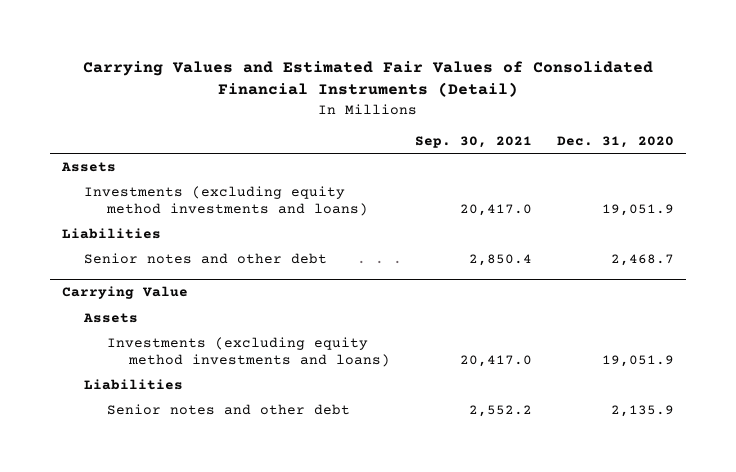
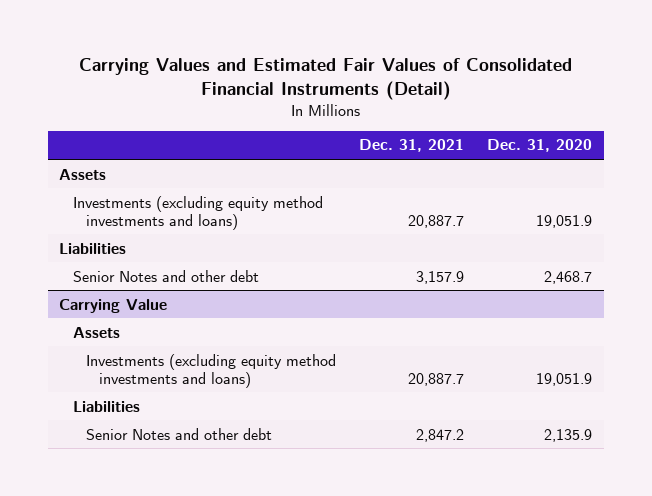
[414,135,532,148] Sep. 30, 2021 -> none
none -> [359,139,465,153] Dec. 31, 2021
[84,252,328,264] Senior notes and other debt -> [72,269,259,282] Senior Notes and other debt
[106,403,350,415] Senior notes and other debt -> [85,427,272,440] Senior Notes and other debt

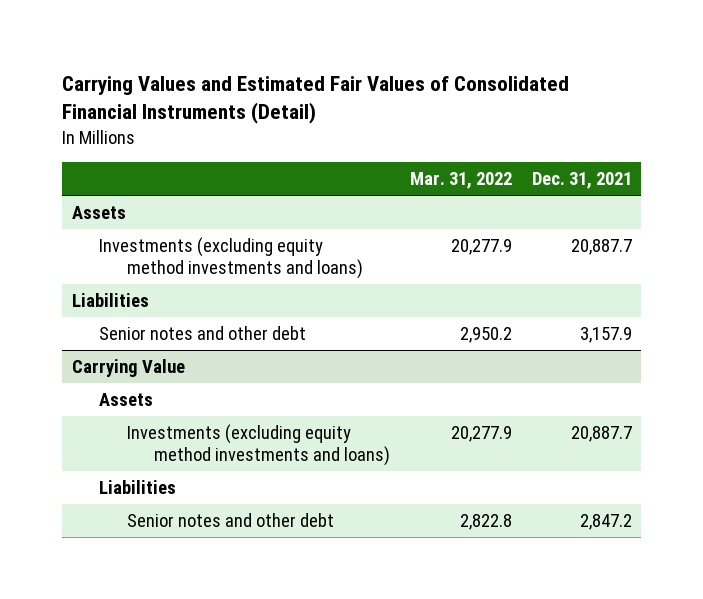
[487,139,593,153] Dec. 31, 2020 -> none
none -> [409,172,512,190] Mar. 31, 2022
[72,269,259,282] Senior Notes and other debt -> [99,325,307,340] Senior notes and other debt
[85,427,272,440] Senior Notes and other debt -> [126,512,334,527] Senior notes and other debt

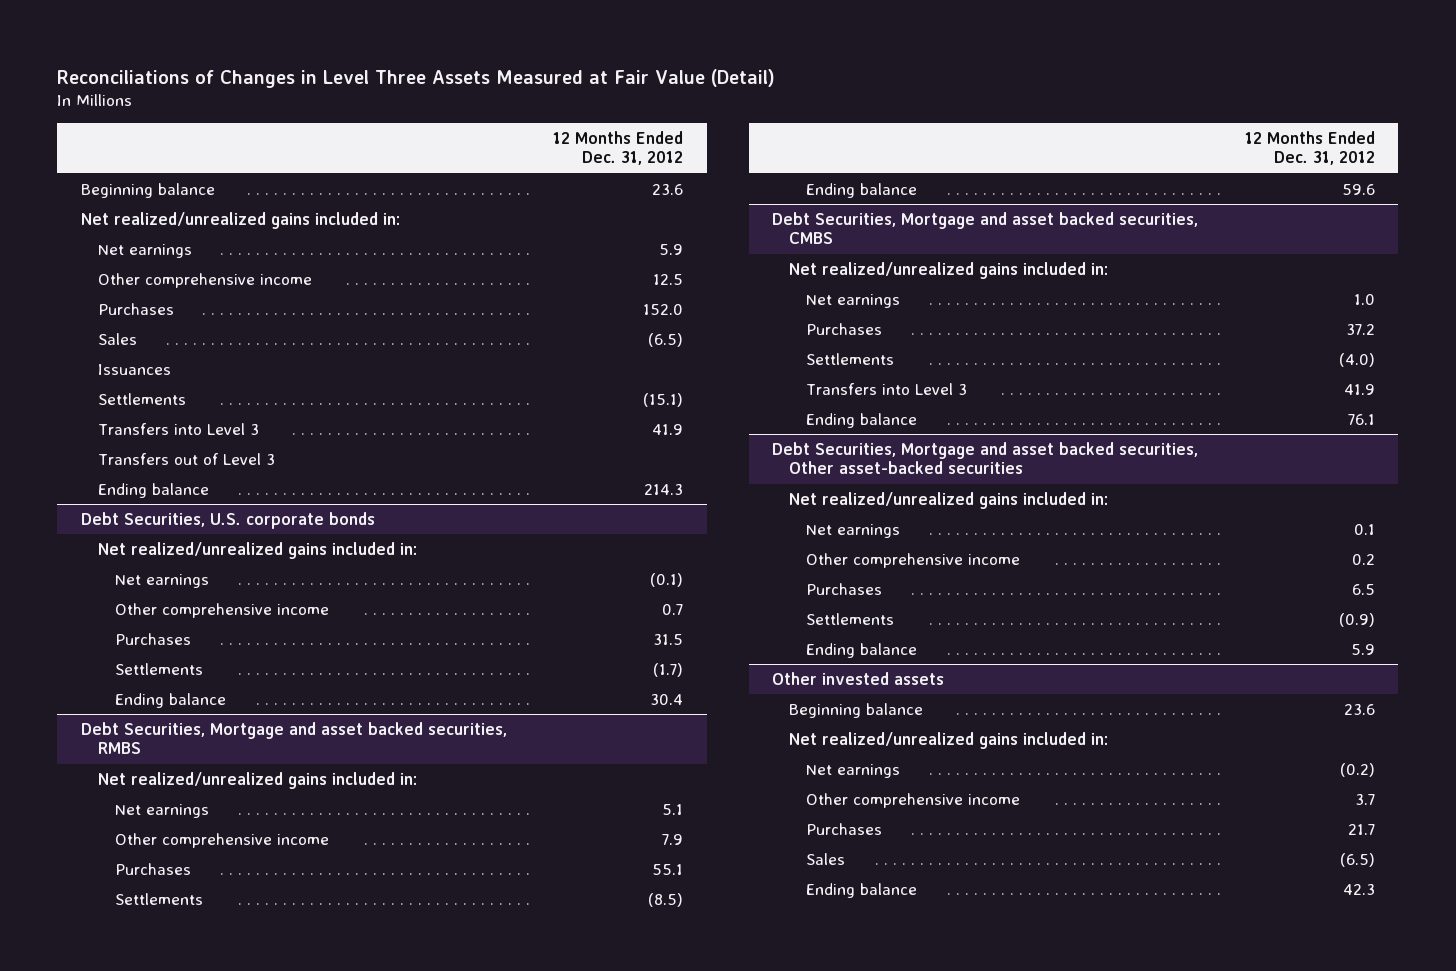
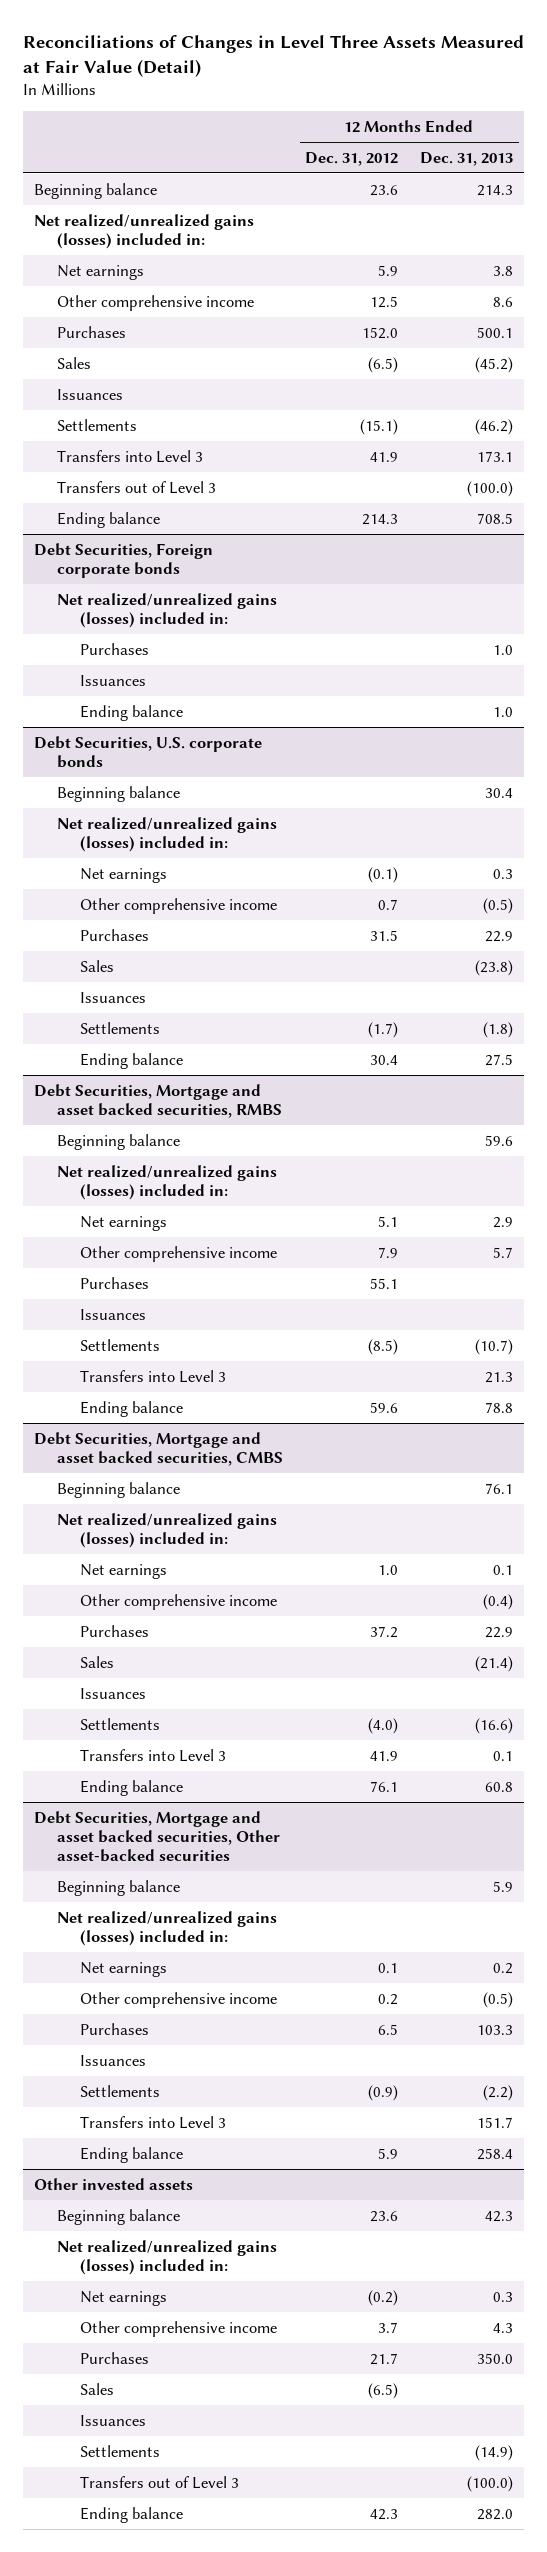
none -> [420,151,514,166] Dec. 31, 2013
[80,211,400,229] Net realized/unrealized gains included in: -> [33,213,254,249] Net realized/unrealized gains (losses) included in:
none -> [33,542,213,578] Debt Securities, Foreign corporate bonds
none -> [56,592,277,628] Net realized/unrealized gains (losses) included in:
none -> [80,642,150,655] Purchases
none -> [80,674,147,686] Issuances
none -> [80,704,184,721] Ending balance
none -> [56,785,180,802] Beginning balance
[97,541,417,559] Net realized/unrealized gains included in: -> [56,816,277,852] Net realized/unrealized gains (losses) included in:
none -> [80,959,115,972] Sales
none -> [80,991,147,1003] Issuances
none -> [56,1133,180,1150] Beginning balance
[97,771,417,789] Net realized/unrealized gains included in: -> [56,1164,277,1200] Net realized/unrealized gains (losses) included in:
none -> [80,1308,147,1320] Issuances
none -> [80,1369,227,1383] Transfers into Level 3
none -> [56,1481,180,1498] Beginning balance
[789,261,1109,279] Net realized/unrealized gains included in: -> [56,1512,277,1548] Net realized/unrealized gains (losses) included in:
none -> [80,1593,278,1610] Other comprehensive income
none -> [80,1655,115,1668] Sales
none -> [80,1687,147,1699] Issuances
none -> [56,1879,180,1896] Beginning balance
[789,491,1109,509] Net realized/unrealized gains included in: -> [56,1910,277,1946] Net realized/unrealized gains (losses) included in:
none -> [80,2054,147,2066] Issuances
none -> [80,2115,227,2129] Transfers into Level 3
[789,731,1109,749] Net realized/unrealized gains included in: -> [56,2239,277,2275] Net realized/unrealized gains (losses) included in:
none -> [80,2414,147,2426] Issuances
none -> [80,2444,161,2457] Settlements
none -> [80,2475,240,2489] Transfers out of Level 3

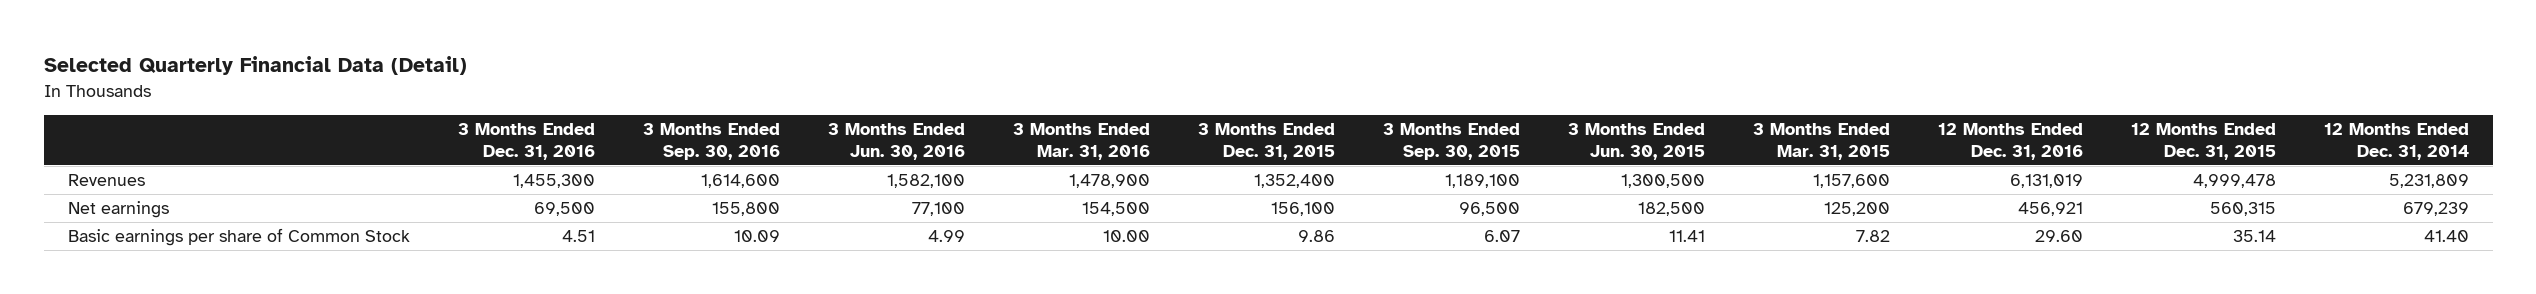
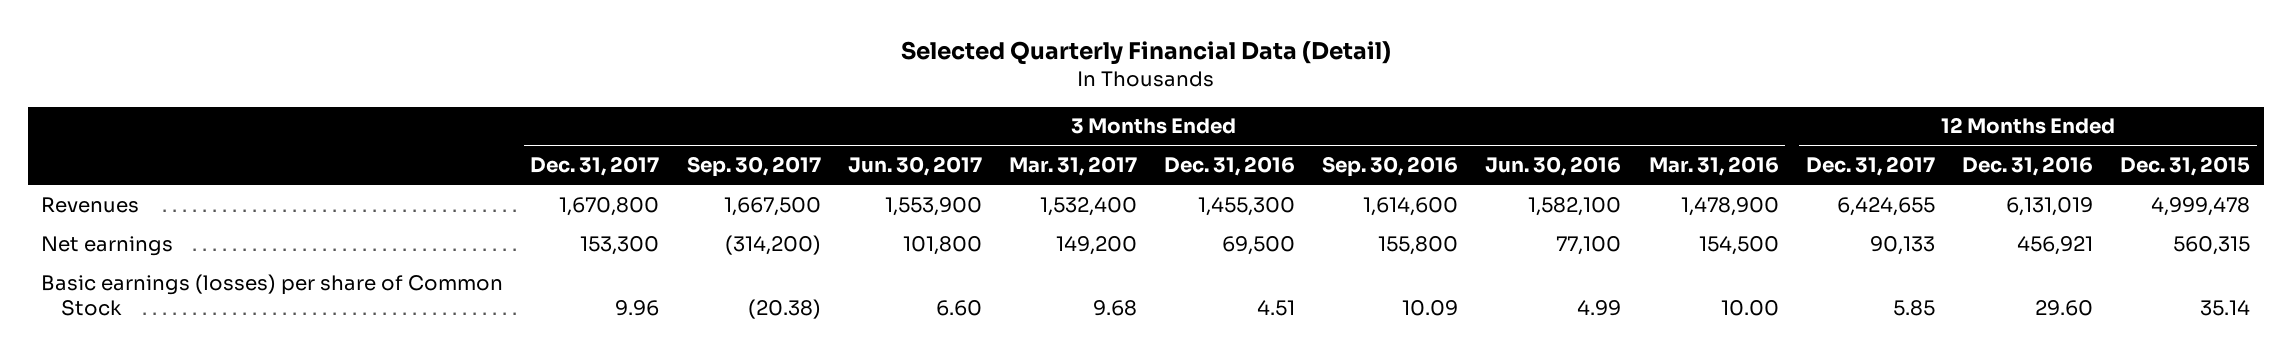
[1197,122,1335,160] 3 Months Ended Dec. 31, 2015 -> none
[1382,122,1520,160] 3 Months Ended Sep. 30, 2015 -> none
[1567,122,1705,160] 3 Months Ended Jun. 30, 2015 -> none
[1752,122,1890,160] 3 Months Ended Mar. 31, 2015 -> none
[2323,122,2469,160] 12 Months Ended Dec. 31, 2014 -> none
none -> [530,156,660,177] Dec. 31, 2017
none -> [686,156,821,178] Sep. 30, 2017
none -> [847,156,982,177] Jun. 30, 2017
none -> [1008,156,1137,177] Mar. 31, 2017
none -> [1805,156,1935,177] Dec. 31, 2017
[67,227,410,246] Basic earnings per share of Common Stock -> [41,273,504,316] Basic earnings (losses) per share of Common Stock

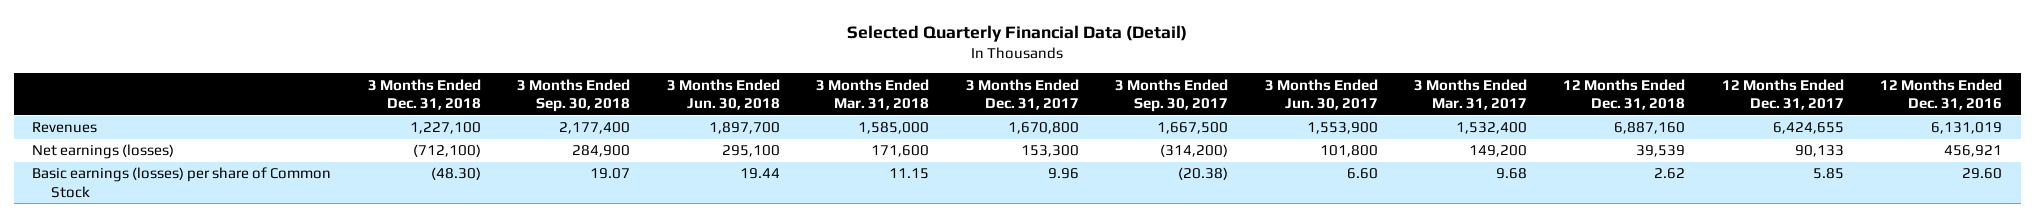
[1164,156,1296,177] Dec. 31, 2016 -> none
[1322,156,1459,178] Sep. 30, 2016 -> none
[1485,156,1622,177] Jun. 30, 2016 -> none
[1648,156,1779,177] Mar. 31, 2016 -> none
[2119,156,2250,177] Dec. 31, 2015 -> none
none -> [367,78,481,111] 3 Months Ended Dec. 31, 2018
none -> [517,78,631,113] 3 Months Ended Sep. 30, 2018
none -> [666,78,780,111] 3 Months Ended Jun. 30, 2018
none -> [816,78,930,111] 3 Months Ended Mar. 31, 2018
none -> [1563,78,1686,111] 12 Months Ended Dec. 31, 2018
[41,235,174,256] Net earnings -> [32,144,175,160] Net earnings (losses)

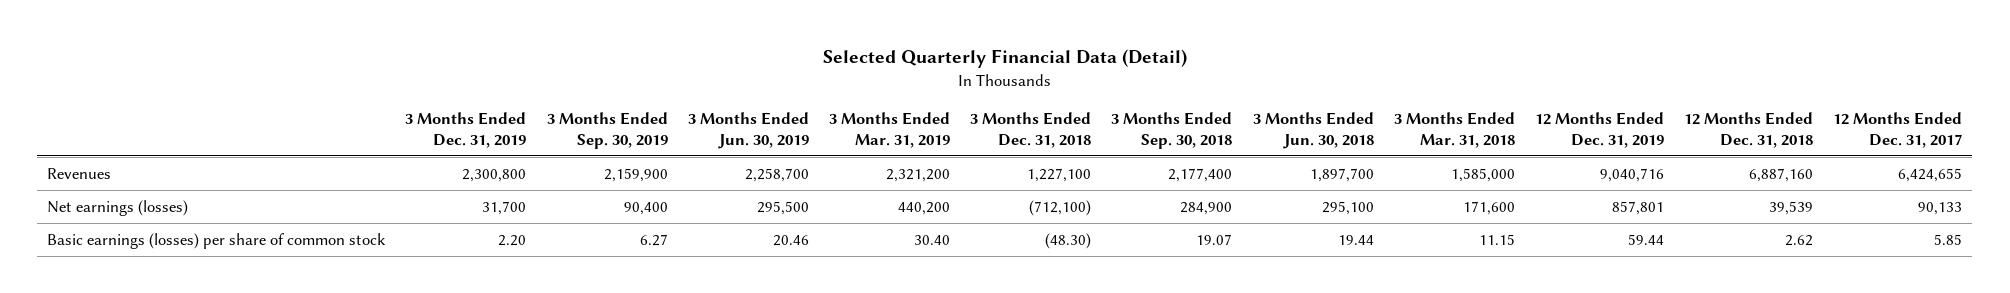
[965,78,1079,111] 3 Months Ended Dec. 31, 2017 -> none
[1115,78,1229,113] 3 Months Ended Sep. 30, 2017 -> none
[1264,78,1378,111] 3 Months Ended Jun. 30, 2017 -> none
[1413,78,1527,111] 3 Months Ended Mar. 31, 2017 -> none
[1880,78,2003,111] 12 Months Ended Dec. 31, 2016 -> none
none -> [405,112,527,148] 3 Months Ended Dec. 31, 2019
none -> [546,112,668,149] 3 Months Ended Sep. 30, 2019
none -> [687,112,809,149] 3 Months Ended Jun. 30, 2019
none -> [829,112,951,148] 3 Months Ended Mar. 31, 2019
none -> [1534,112,1664,148] 12 Months Ended Dec. 31, 2019
[32,167,332,198] Basic earnings (losses) per share of Common Stock -> [47,232,387,249] Basic earnings (losses) per share of common stock

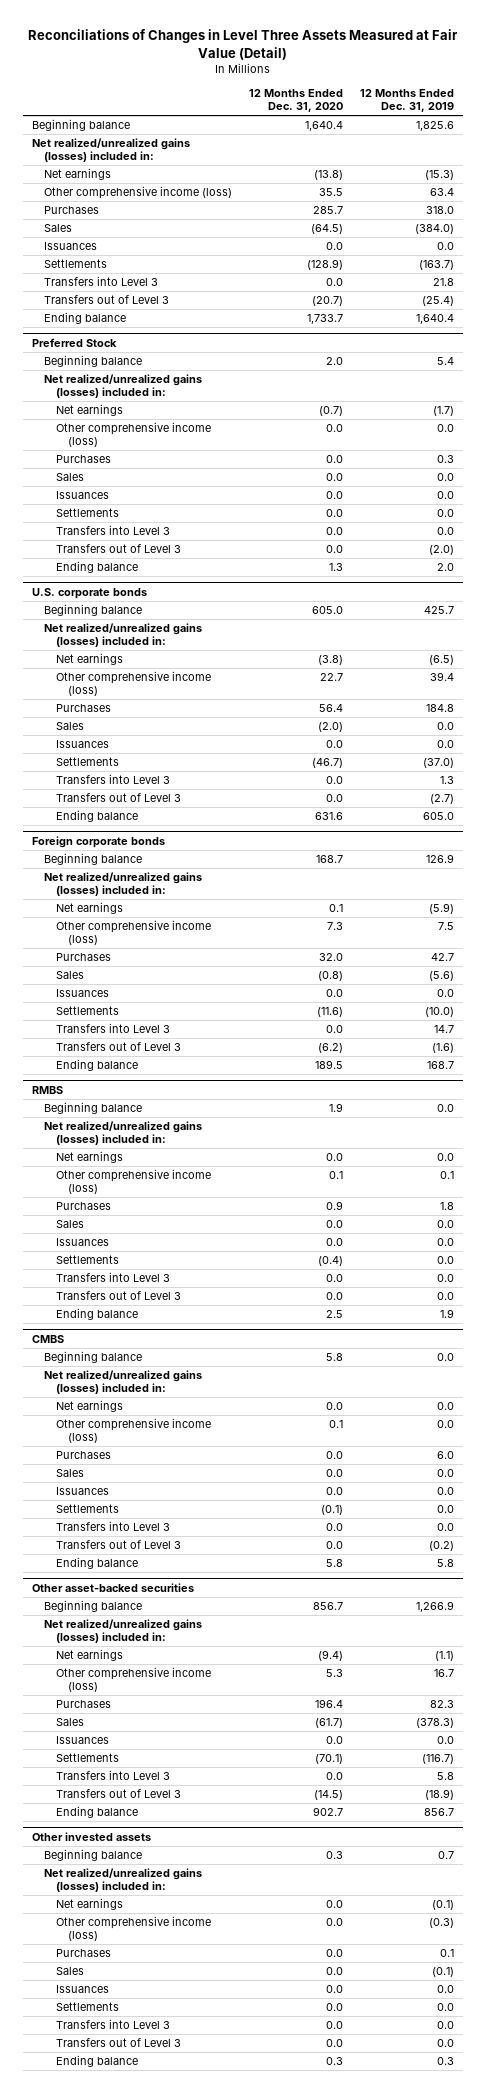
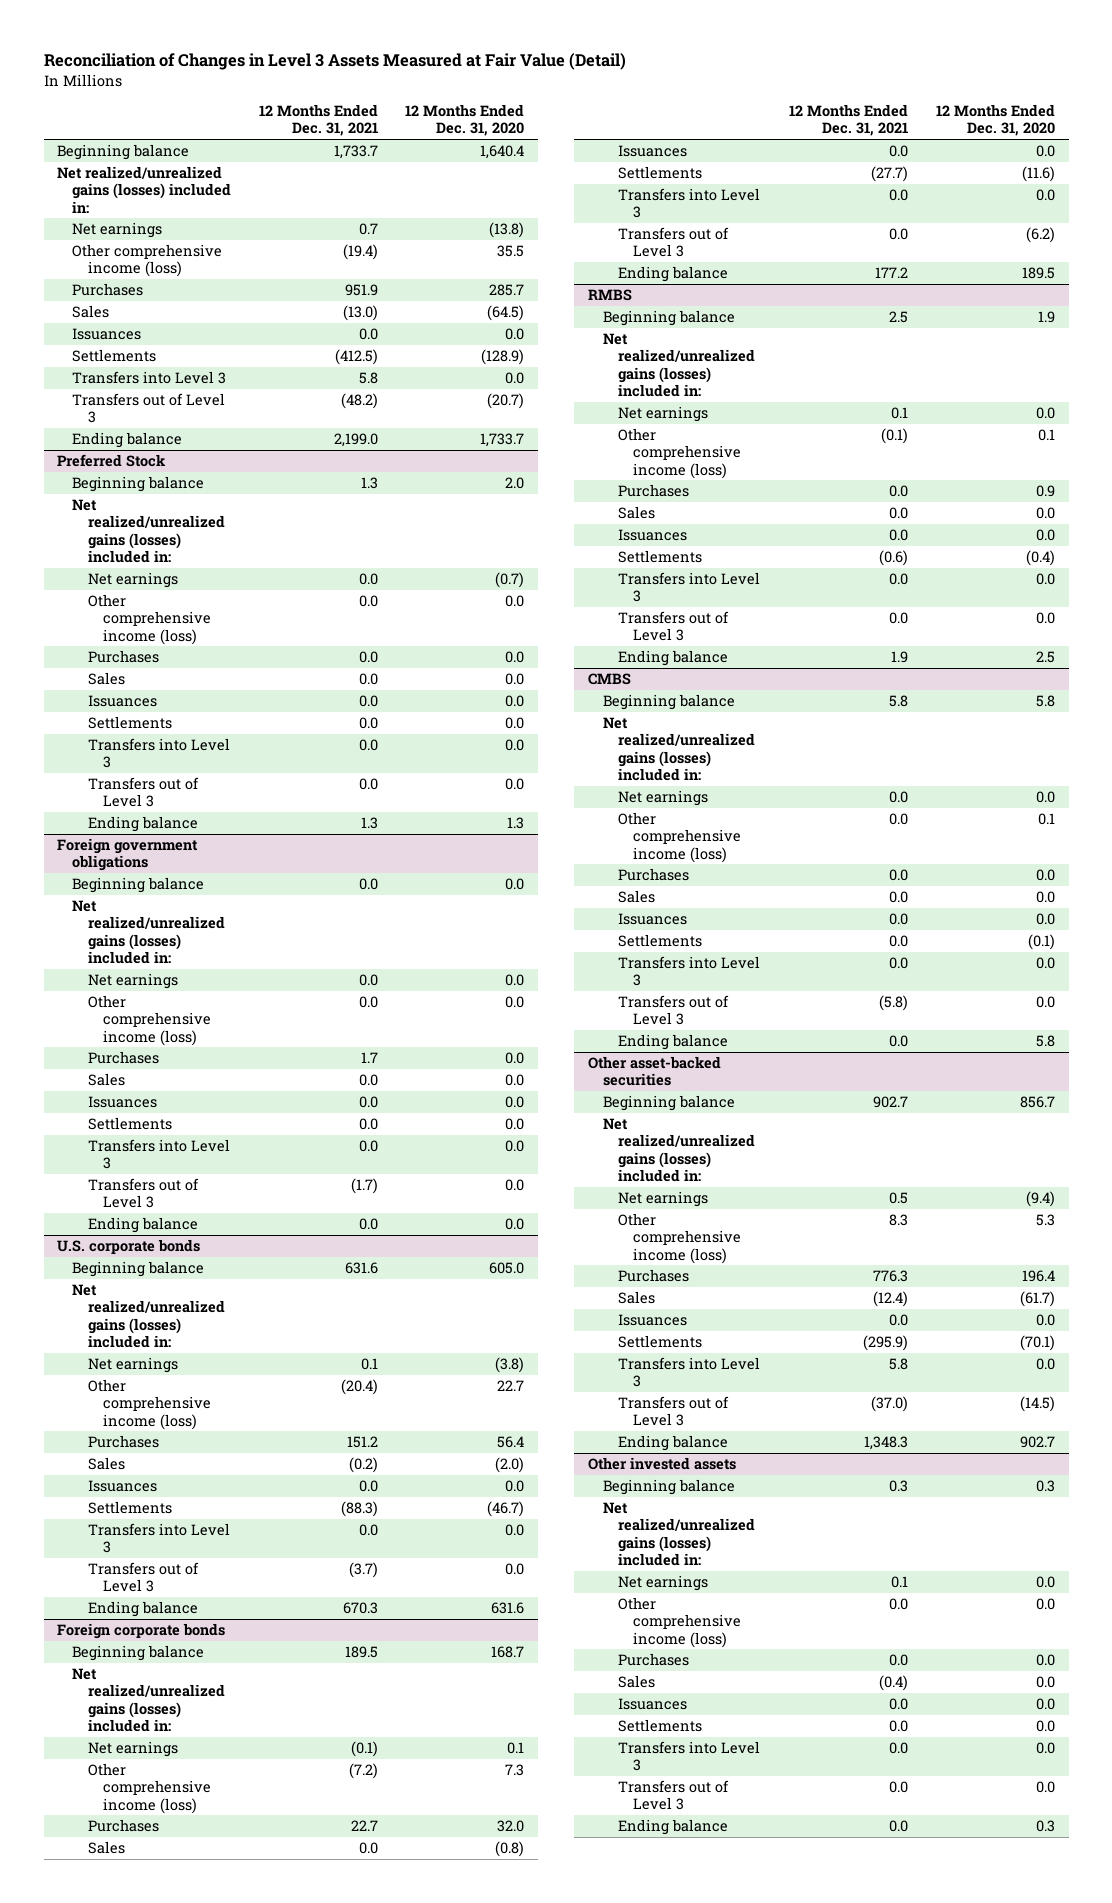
[27,29,458,60] Reconciliations of Changes in Level Three Assets Measured at Fair Value (Detail) -> [43,53,626,71] Reconciliation of Changes in Level 3 Assets Measured at Fair Value (Detail)
[360,88,455,113] 12 Months Ended Dec. 31, 2019 -> none
none -> [258,104,378,137] 12 Months Ended Dec. 31, 2021
none -> [57,838,199,872] Foreign government obligations
none -> [72,877,205,894] Beginning balance
none -> [72,900,225,964] Net realized/unrealized gains (losses) included in:
none -> [87,973,178,990] Net earnings
none -> [87,995,211,1046] Other comprehensive income (loss)
none -> [87,1051,159,1065] Purchases
none -> [87,1073,125,1087] Sales
none -> [87,1096,157,1109] Issuances
none -> [87,1117,172,1131] Settlements
none -> [87,1139,230,1170] Transfers into Level 3
none -> [87,1178,199,1209] Transfers out of Level 3
none -> [87,1217,198,1234] Ending balance

